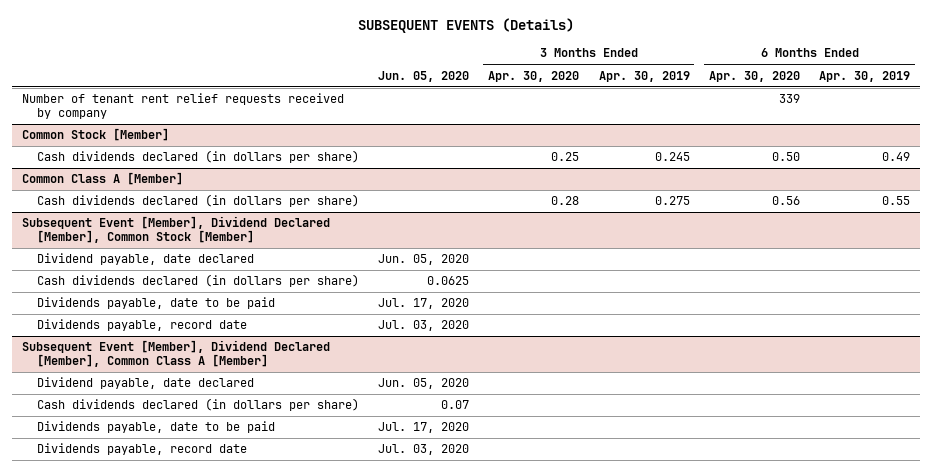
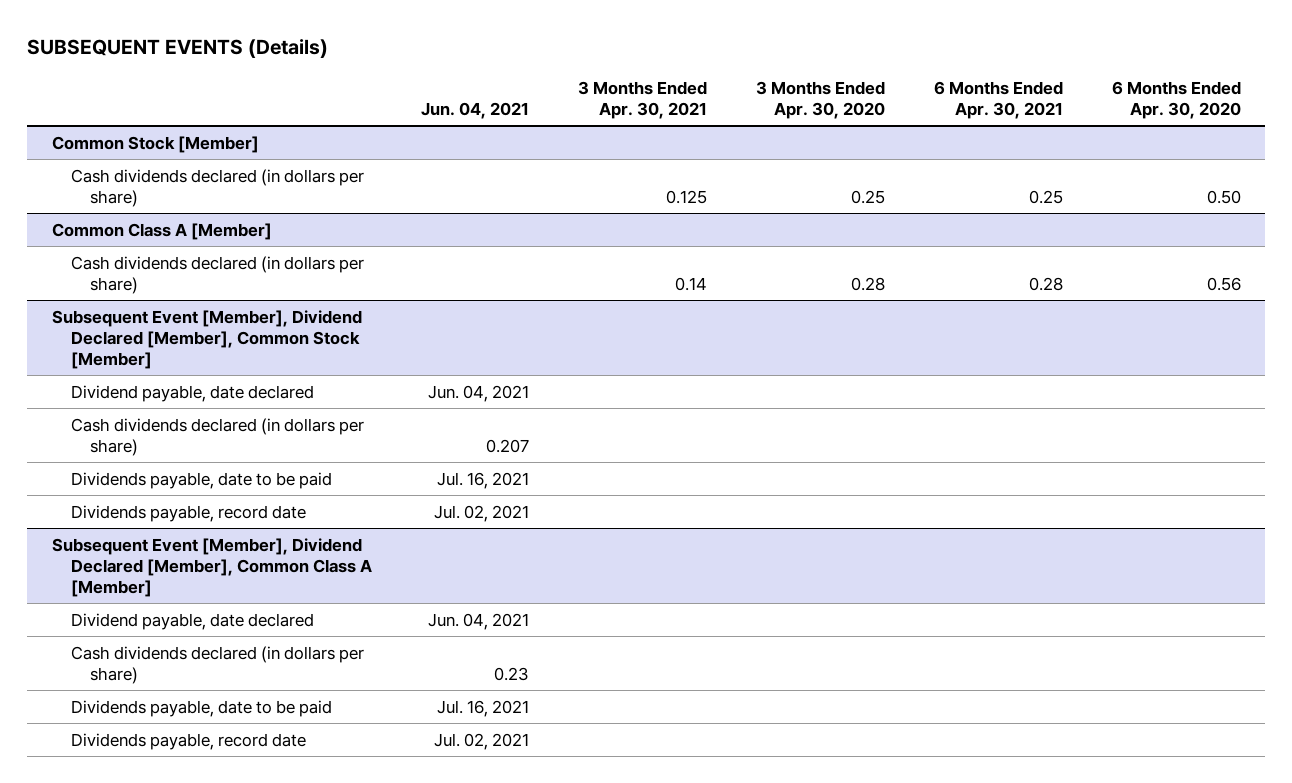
[377,70,469,82] Jun. 05, 2020 -> none
[598,70,690,82] Apr. 30, 2019 -> none
[819,70,911,82] Apr. 30, 2019 -> none
none -> [420,101,529,119] Jun. 04, 2021
none -> [577,80,707,119] 3 Months Ended Apr. 30, 2021
none -> [933,80,1063,119] 6 Months Ended Apr. 30, 2021
[22,93,345,120] Number of tenant rent relief requests received by company -> none

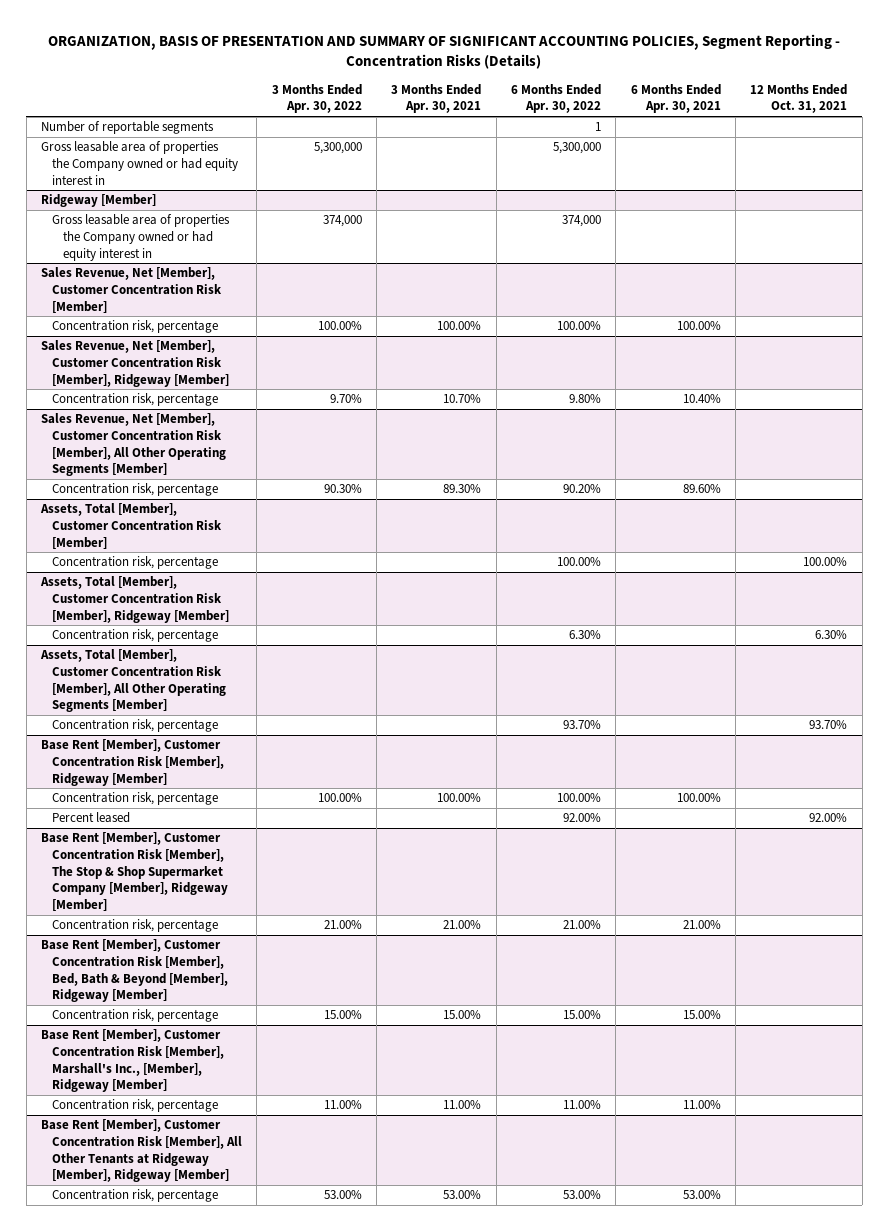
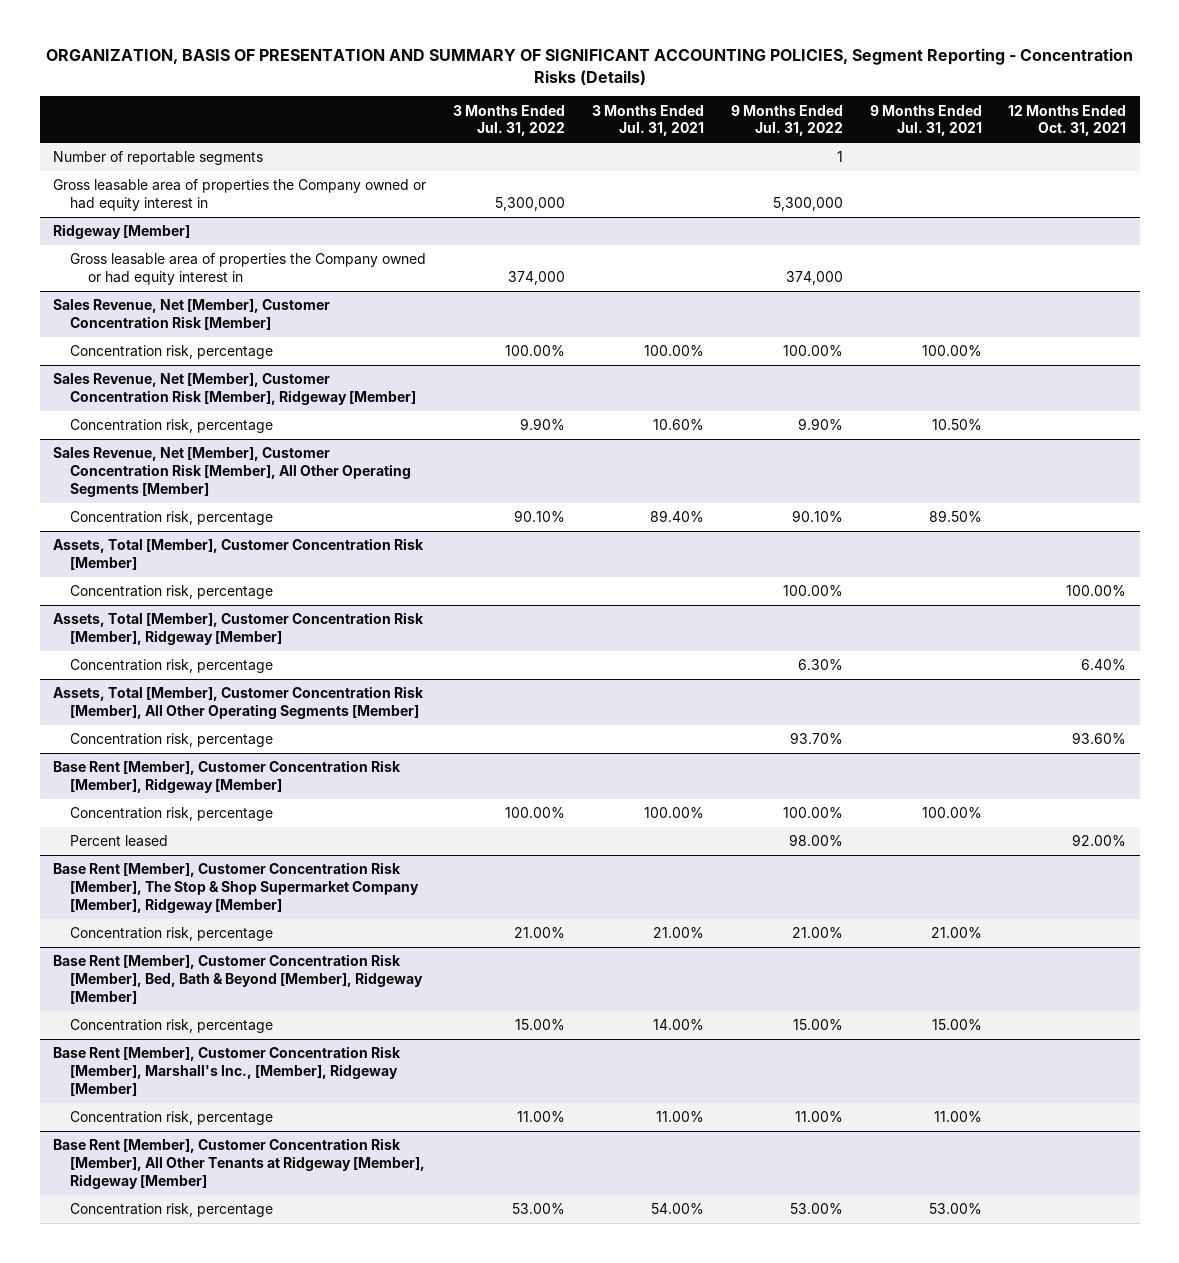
[271,83,362,114] 3 Months Ended Apr. 30, 2022 -> none
[391,83,482,114] 3 Months Ended Apr. 30, 2021 -> none
[510,83,601,114] 6 Months Ended Apr. 30, 2022 -> none
[630,83,721,114] 6 Months Ended Apr. 30, 2021 -> none
none -> [453,104,566,137] 3 Months Ended Jul. 31, 2022
none -> [592,104,705,137] 3 Months Ended Jul. 31, 2021
none -> [730,104,843,137] 9 Months Ended Jul. 31, 2022
none -> [869,104,982,137] 9 Months Ended Jul. 31, 2021
[815,630,848,640] 6.30% -> [1081,659,1127,671] 6.40%
[809,720,848,730] 93.70% -> [1072,732,1127,745] 93.60%

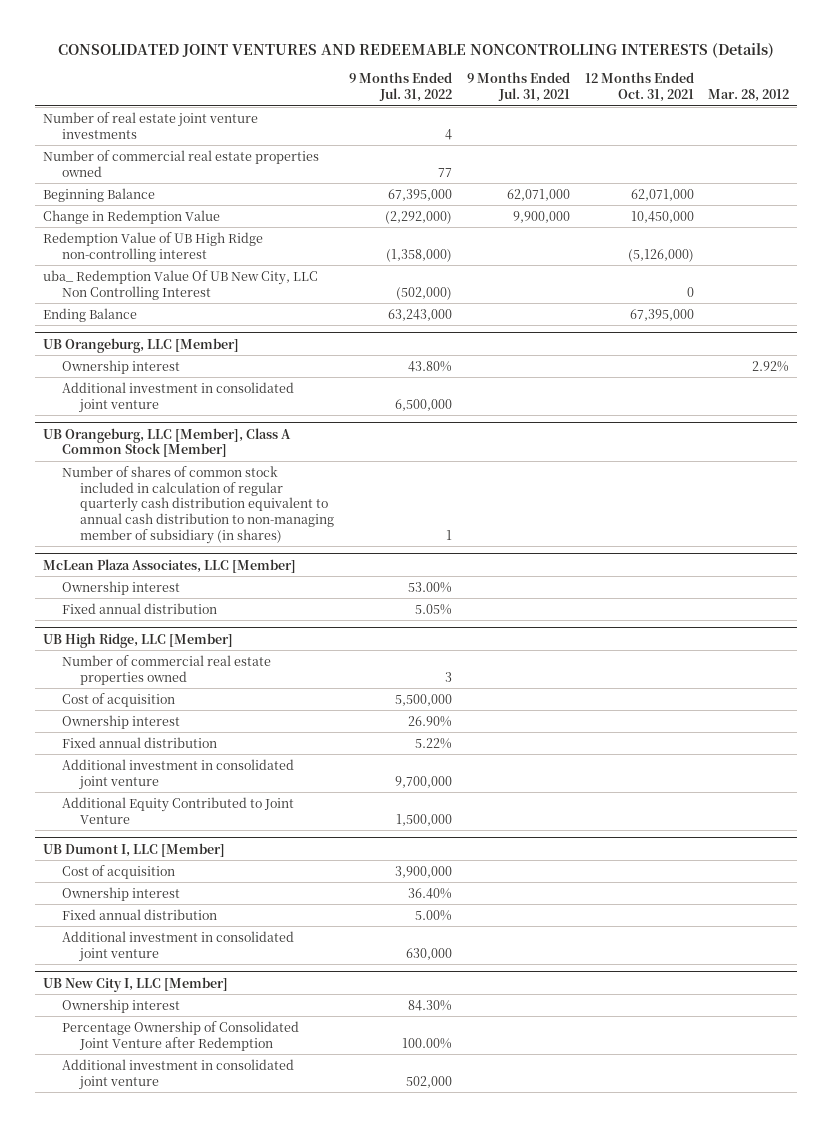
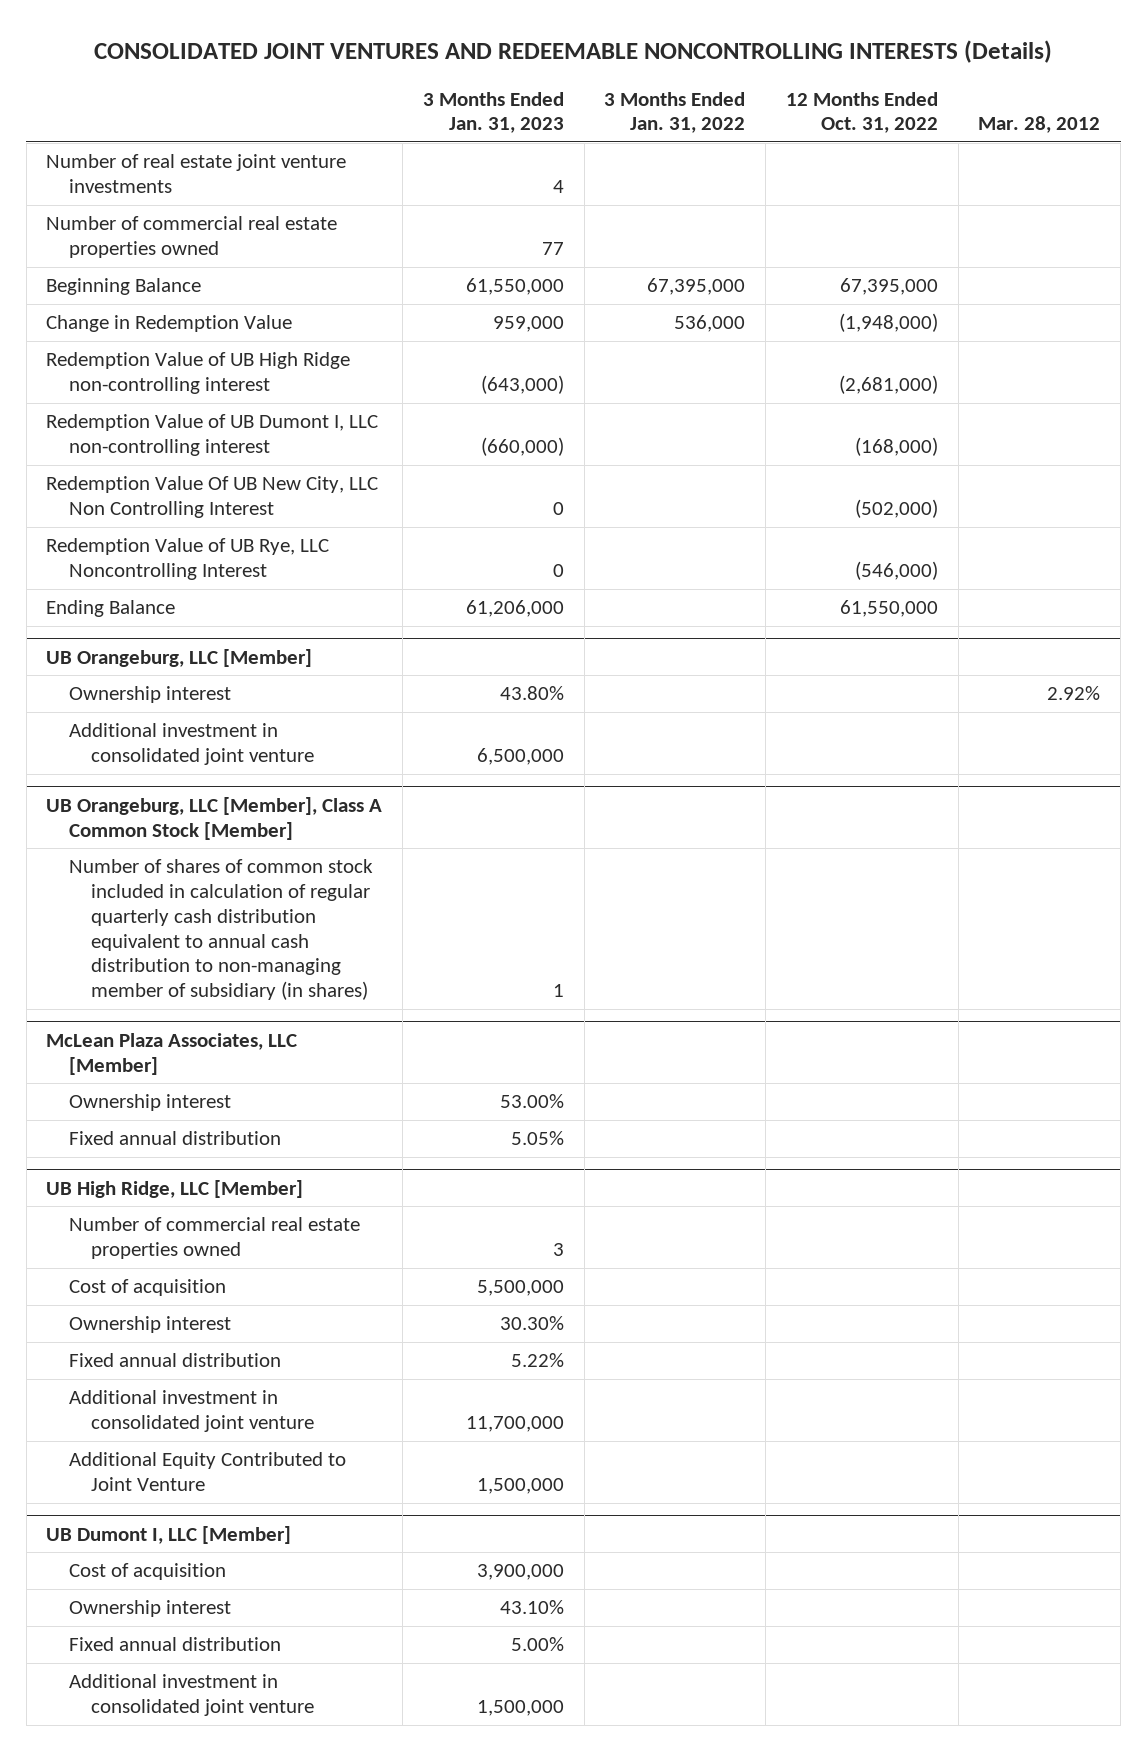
[349,72,453,103] 9 Months Ended Jul. 31, 2022 -> none
[466,72,570,103] 9 Months Ended Jul. 31, 2021 -> none
[584,72,694,103] 12 Months Ended Oct. 31, 2021 -> none
none -> [422,91,564,134] 3 Months Ended Jan. 31, 2023
none -> [604,91,746,134] 3 Months Ended Jan. 31, 2022
none -> [785,91,938,134] 12 Months Ended Oct. 31, 2022
none -> [46,414,379,457] Redemption Value of UB Dumont I, LLC non-controlling interest
[42,269,318,300] uba_ Redemption Value Of UB New City, LLC Non Controlling Interest -> [46,476,379,519] Redemption Value Of UB New City, LLC Non Controlling Interest
none -> [46,538,330,581] Redemption Value of UB Rye, LLC Noncontrolling Interest
[42,976,228,992] UB New City I, LLC [Member] -> none
[61,998,180,1013] Ownership interest -> none
[61,1020,299,1051] Percentage Ownership of Consolidated Joint Venture after Redemption -> none
[61,1058,294,1090] Additional investment in consolidated joint venture -> none

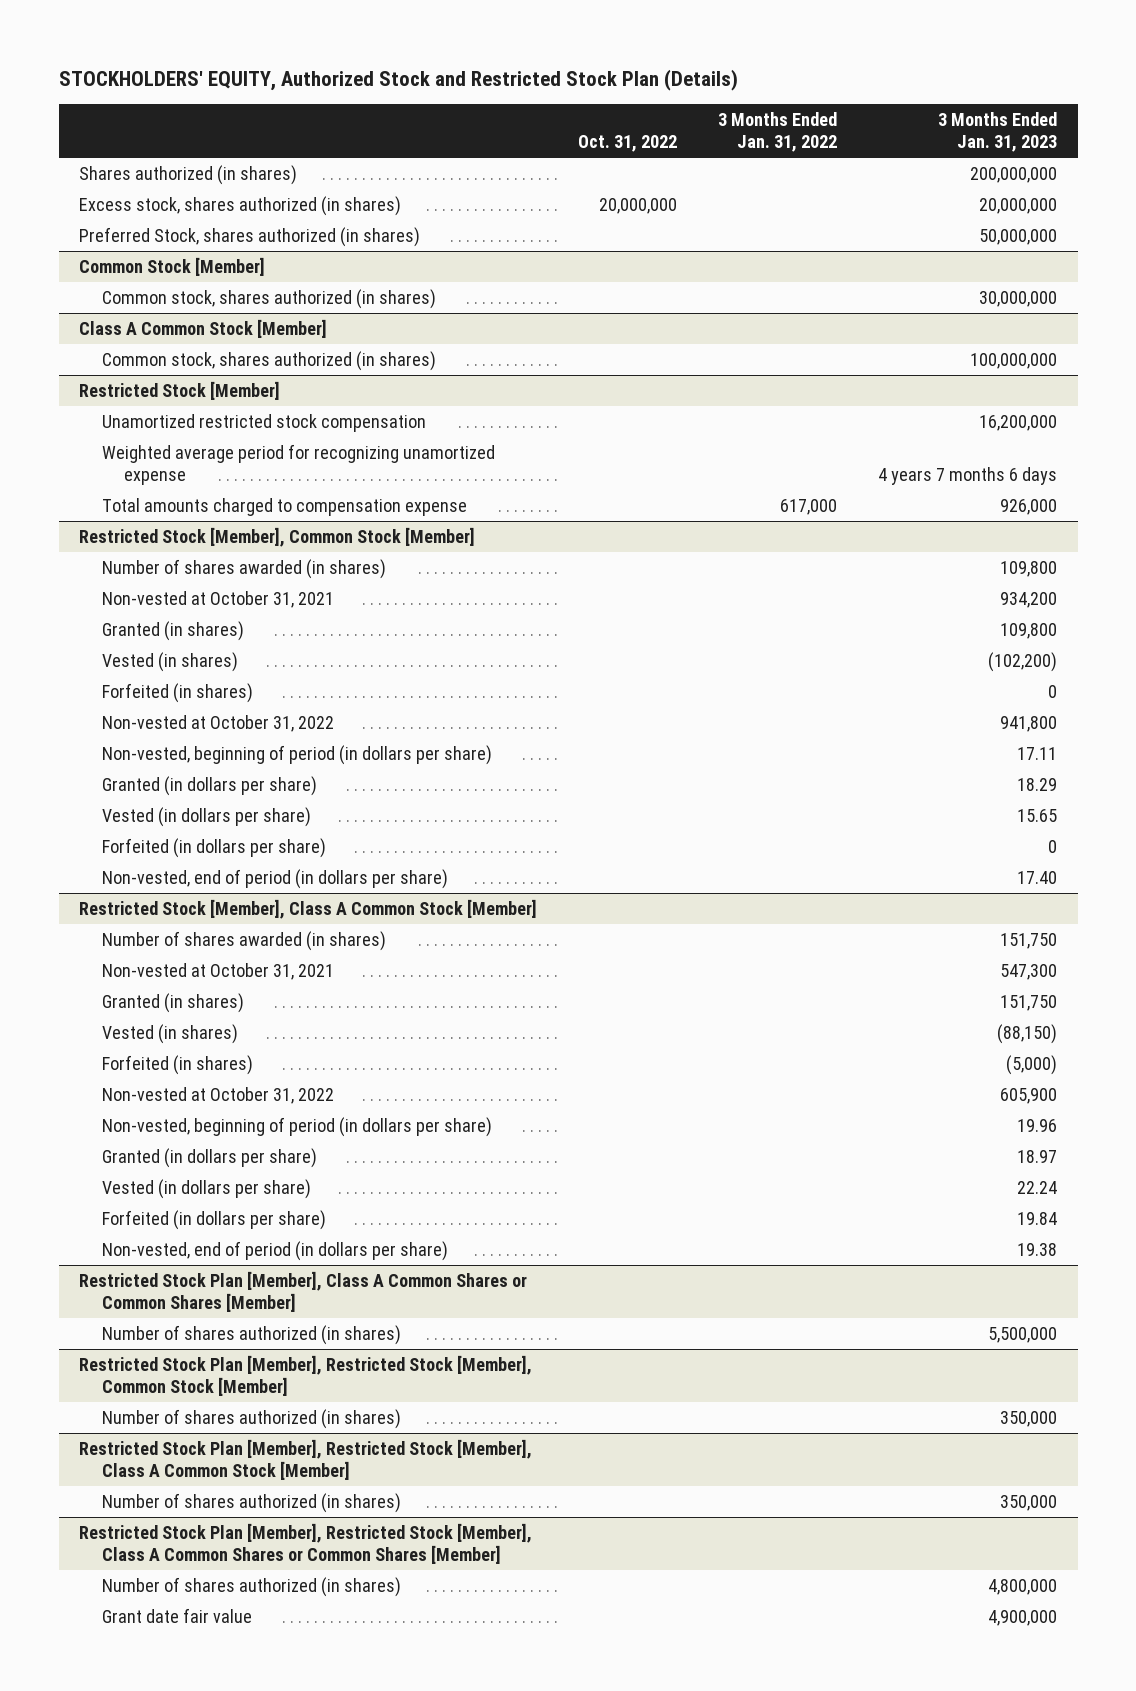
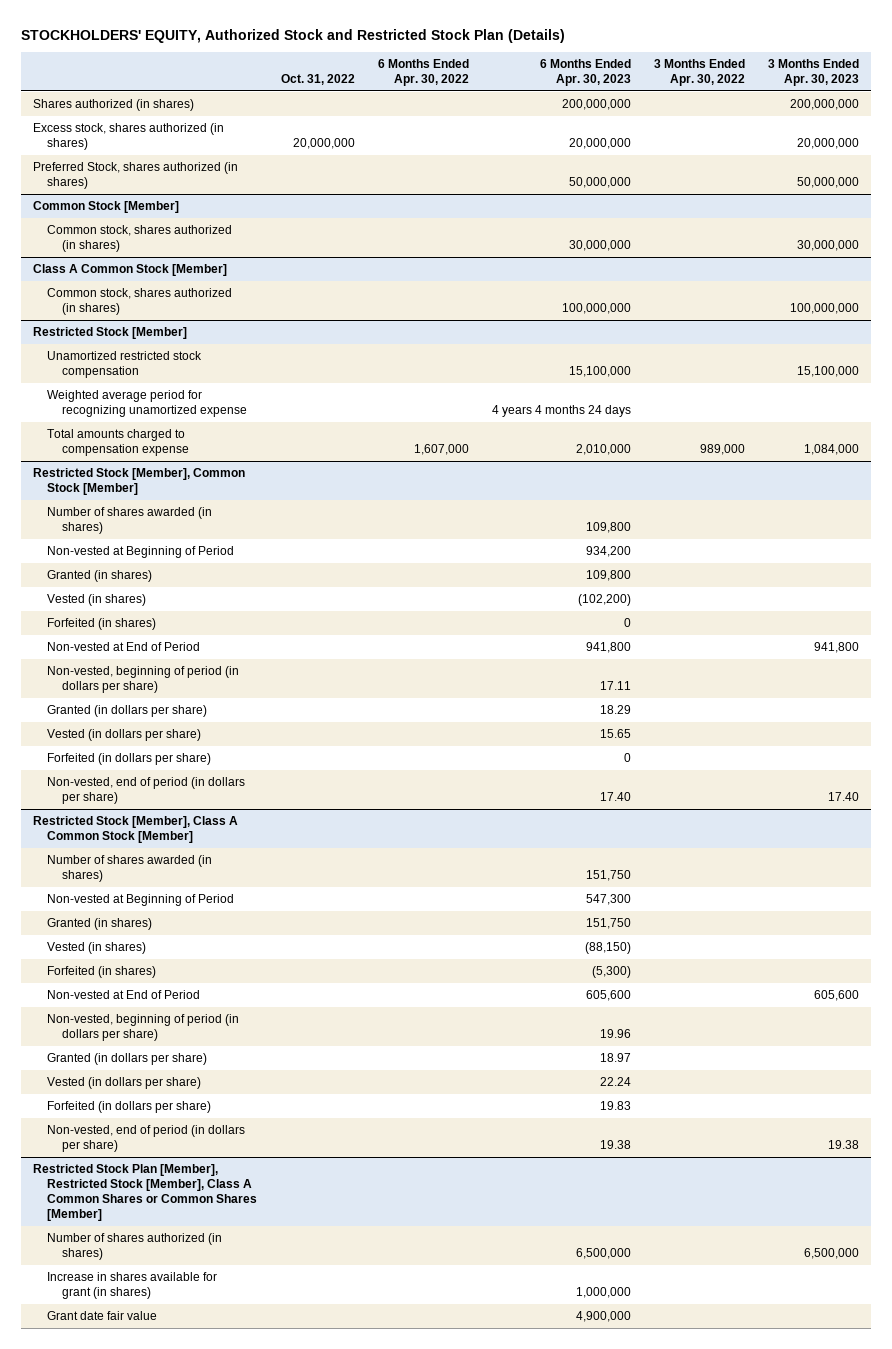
[718,112,838,153] 3 Months Ended Jan. 31, 2022 -> none
[938,112,1058,153] 3 Months Ended Jan. 31, 2023 -> none
none -> [377,58,469,86] 6 Months Ended Apr. 30, 2022
none -> [539,58,631,86] 6 Months Ended Apr. 30, 2023
none -> [653,58,745,86] 3 Months Ended Apr. 30, 2022
none -> [768,58,860,86] 3 Months Ended Apr. 30, 2023
[101,590,334,608] Non-vested at October 31, 2021 -> [47,545,235,558] Non-vested at Beginning of Period
[101,714,334,732] Non-vested at October 31, 2022 -> [47,641,201,651] Non-vested at End of Period
[101,962,334,980] Non-vested at October 31, 2021 -> [47,893,235,906] Non-vested at Beginning of Period
[101,1086,334,1104] Non-vested at October 31, 2022 -> [47,989,201,999] Non-vested at End of Period
[79,1270,528,1312] Restricted Stock Plan [Member], Class A Common Shares or Common Shares [Member] -> none
[101,1324,401,1345] Number of shares authorized (in shares) -> none
[79,1354,533,1396] Restricted Stock Plan [Member], Restricted Stock [Member], Common Stock [Member] -> none
[101,1408,401,1429] Number of shares authorized (in shares) -> none
[79,1438,533,1480] Restricted Stock Plan [Member], Restricted Stock [Member], Class A Common Stock [Member] -> none
[101,1492,401,1513] Number of shares authorized (in shares) -> none
none -> [47,1271,218,1300] Increase in shares available for grant (in shares)

